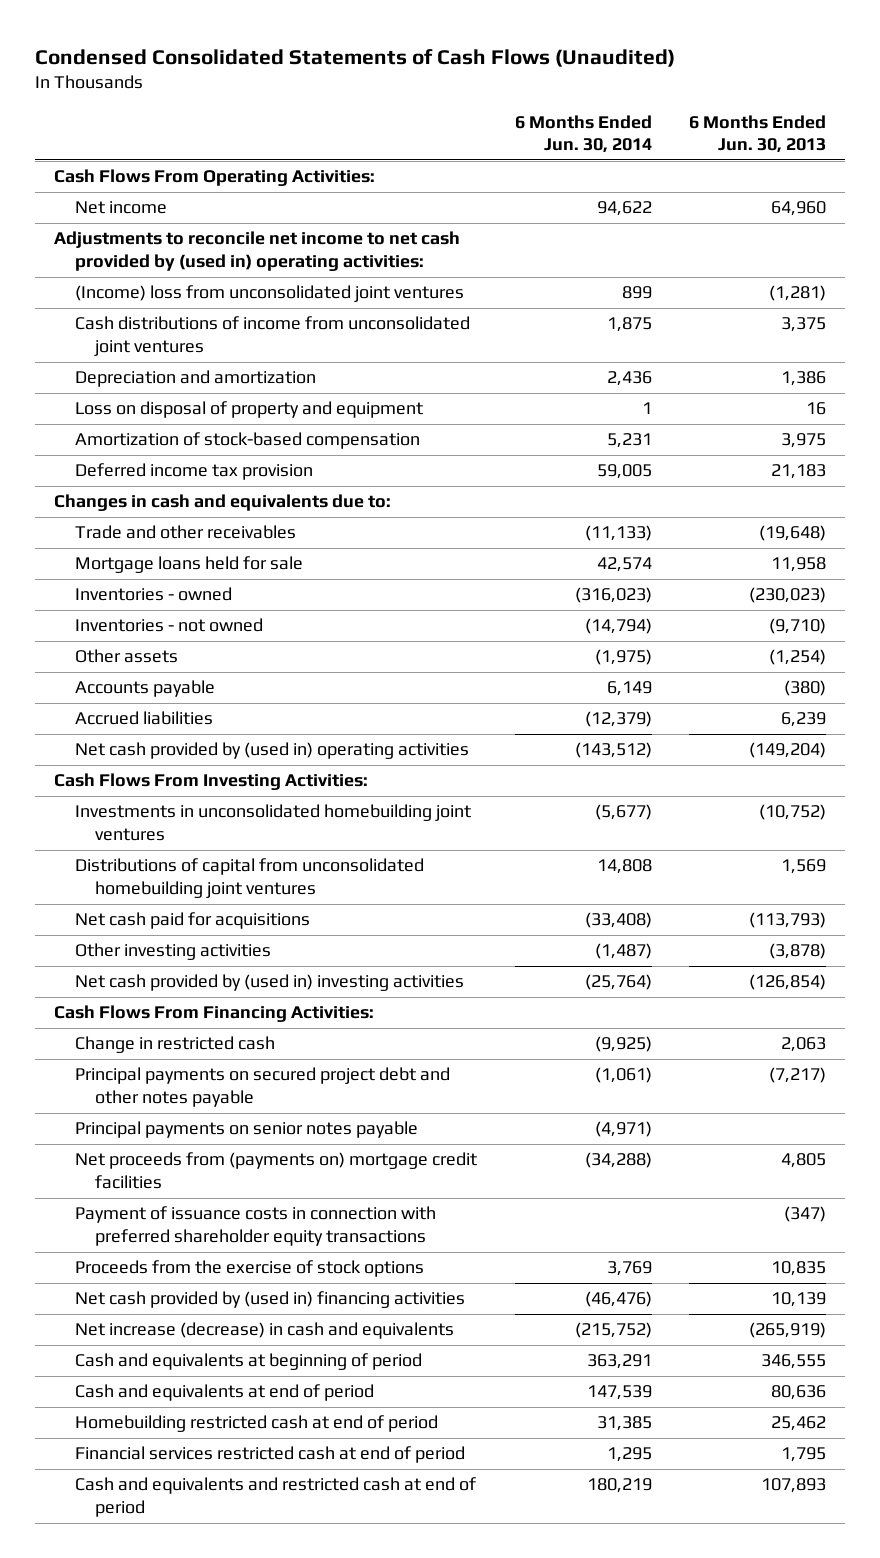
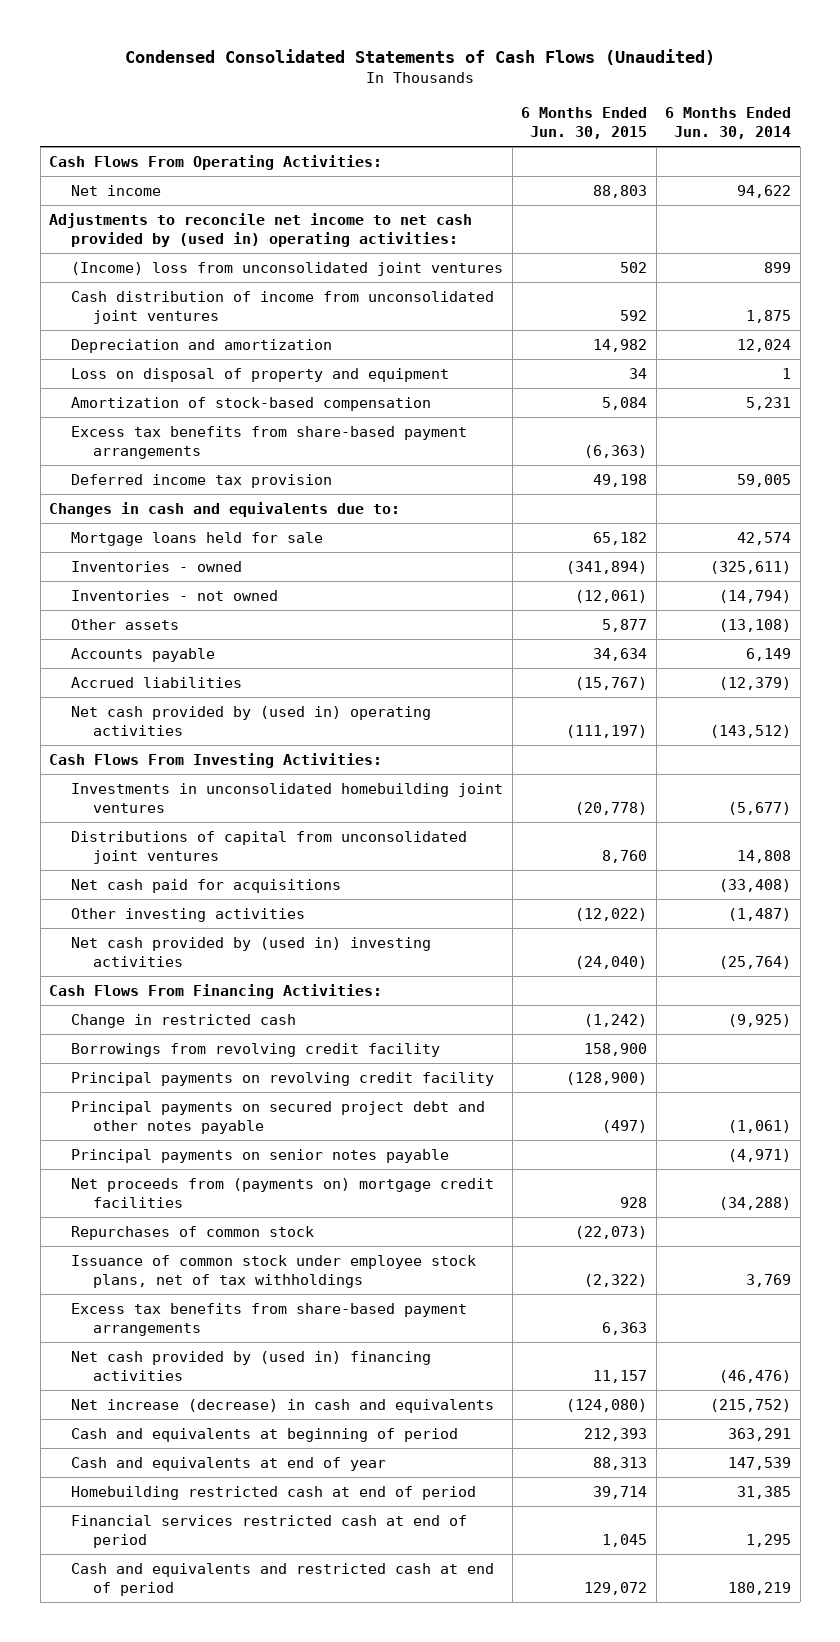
[689,114,827,154] 6 Months Ended Jun. 30, 2013 -> none
none -> [521,107,648,140] 6 Months Ended Jun. 30, 2015
[74,316,470,357] Cash distributions of income from unconsolidated joint ventures -> [71,291,495,324] Cash distribution of income from unconsolidated joint ventures
[606,371,652,387] 2,436 -> [737,339,792,353] 12,024
none -> [71,426,468,459] Excess tax benefits from share-based payment arrangements
[74,525,296,540] Trade and other receivables -> none
[574,587,652,604] (316,023) -> [710,561,792,575] (325,611)
[594,649,652,666] (1,975) -> [719,619,792,633] (13,108)
[74,858,424,899] Distributions of capital from unconsolidated homebuilding joint ventures -> [71,831,468,864] Distributions of capital from unconsolidated joint ventures
none -> [71,1043,441,1058] Borrowings from revolving credit facility
none -> [71,1072,495,1087] Principal payments on revolving credit facility
[74,1206,436,1247] Payment of issuance costs in connection with preferred shareholder equity transactions -> none
none -> [71,1226,315,1241] Repurchases of common stock
[74,1260,424,1278] Proceeds from the exercise of stock options -> [71,1255,477,1288] Issuance of common stock under employee stock plans, net of tax withholdings
none -> [71,1303,468,1336] Excess tax benefits from share-based payment arrangements
[74,1384,374,1402] Cash and equivalents at end of period -> [71,1457,387,1472] Cash and equivalents at end of year

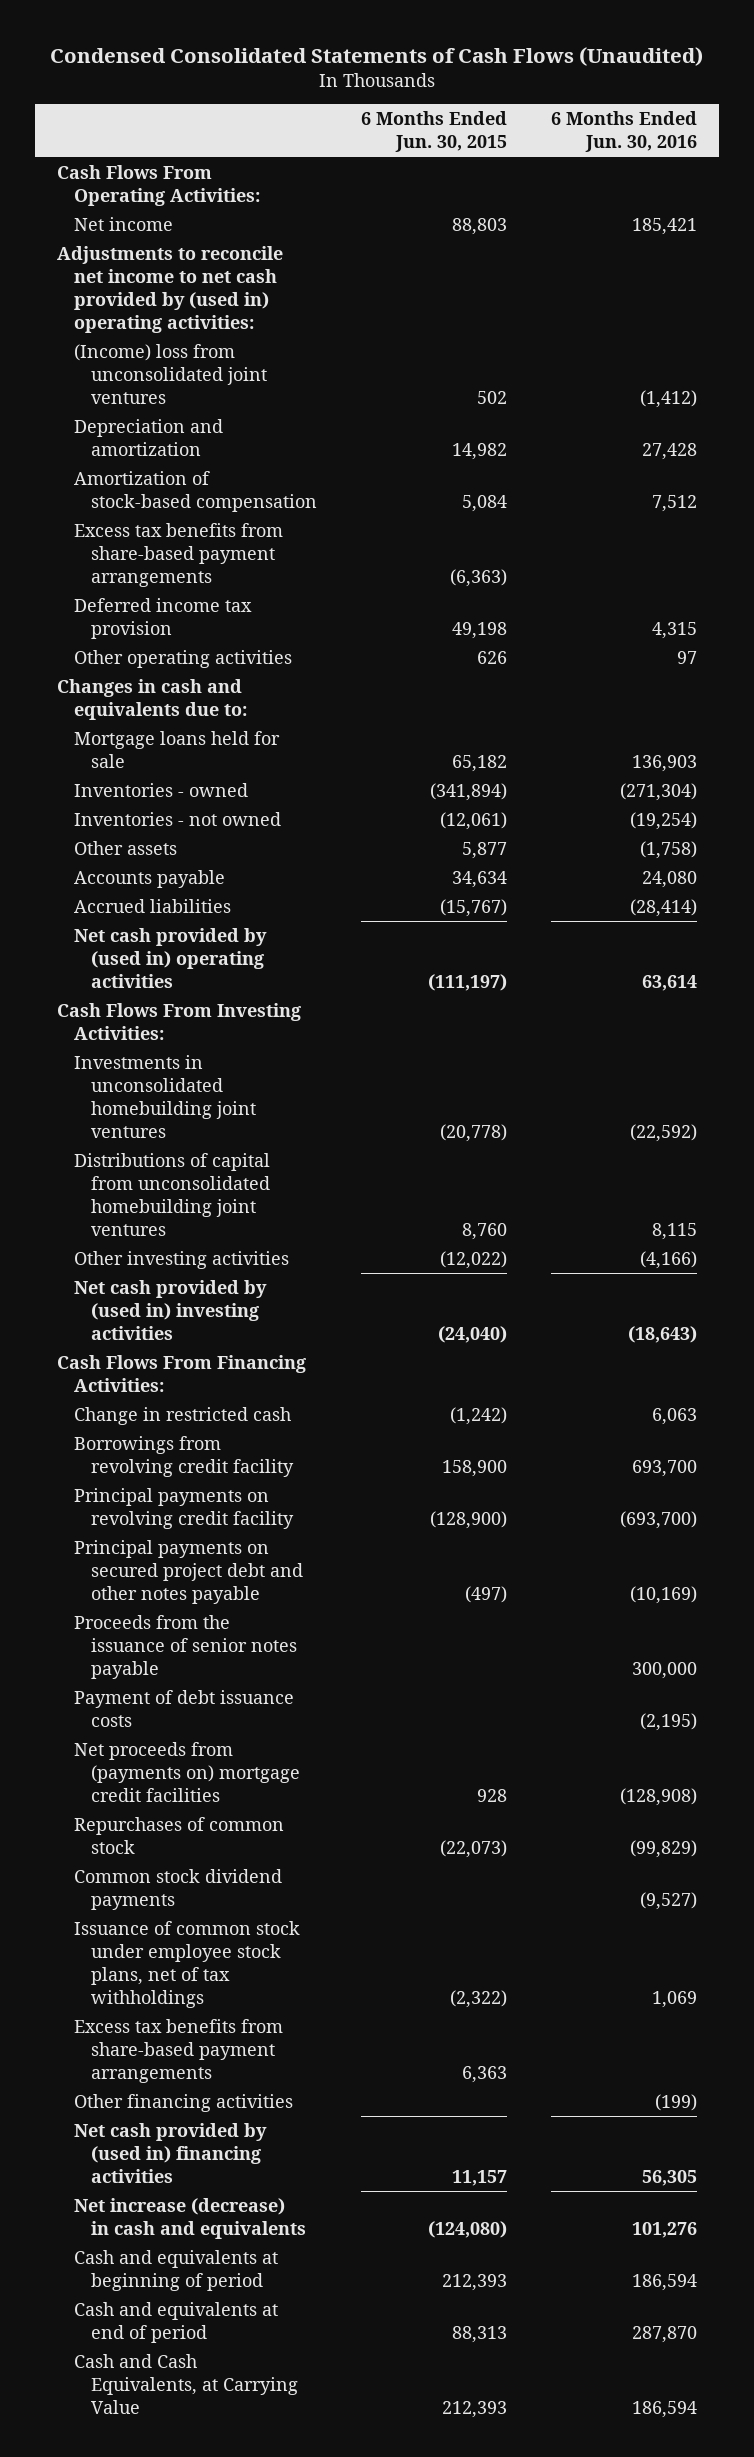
[665,107,792,140] 6 Months Ended Jun. 30, 2014 -> none
none -> [551,111,698,153] 6 Months Ended Jun. 30, 2016
[71,291,495,324] Cash distribution of income from unconsolidated joint ventures -> none
[71,368,450,383] Loss on disposal of property and equipment -> none
none -> [74,650,293,669] Other operating activities
[71,879,342,894] Net cash paid for acquisitions -> none
[71,831,468,864] Distributions of capital from unconsolidated joint ventures -> [74,1153,271,1237] Distributions of capital from unconsolidated homebuilding joint ventures
[71,1149,450,1164] Principal payments on senior notes payable -> none
none -> [74,1615,298,1680] Proceeds from the issuance of senior notes payable
none -> [74,1690,295,1728] Payment of debt issuance costs
none -> [74,1869,283,1911] Common stock dividend payments
none -> [74,2094,294,2113] Other financing activities
[71,1486,477,1501] Homebuilding restricted cash at end of period -> none
[71,1515,468,1548] Financial services restricted cash at end of period -> none
[71,1563,495,1596] Cash and equivalents and restricted cash at end of period -> none
[71,1457,387,1472] Cash and equivalents at end of year -> [74,2302,279,2344] Cash and equivalents at end of period
none -> [74,2354,299,2415] Cash and Cash Equivalents, at Carrying Value

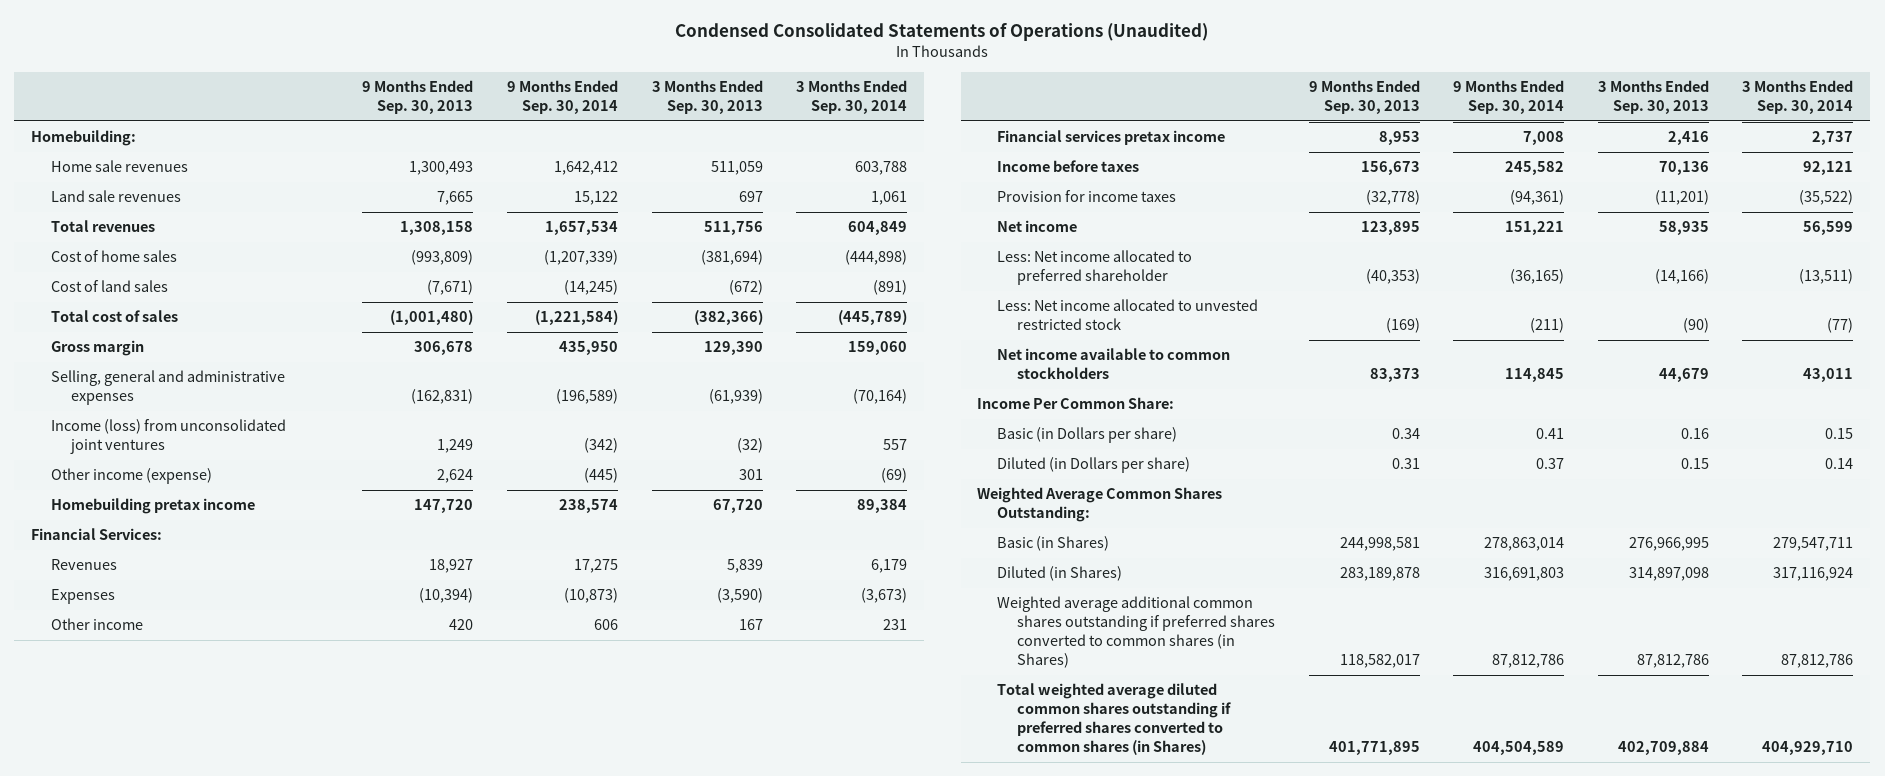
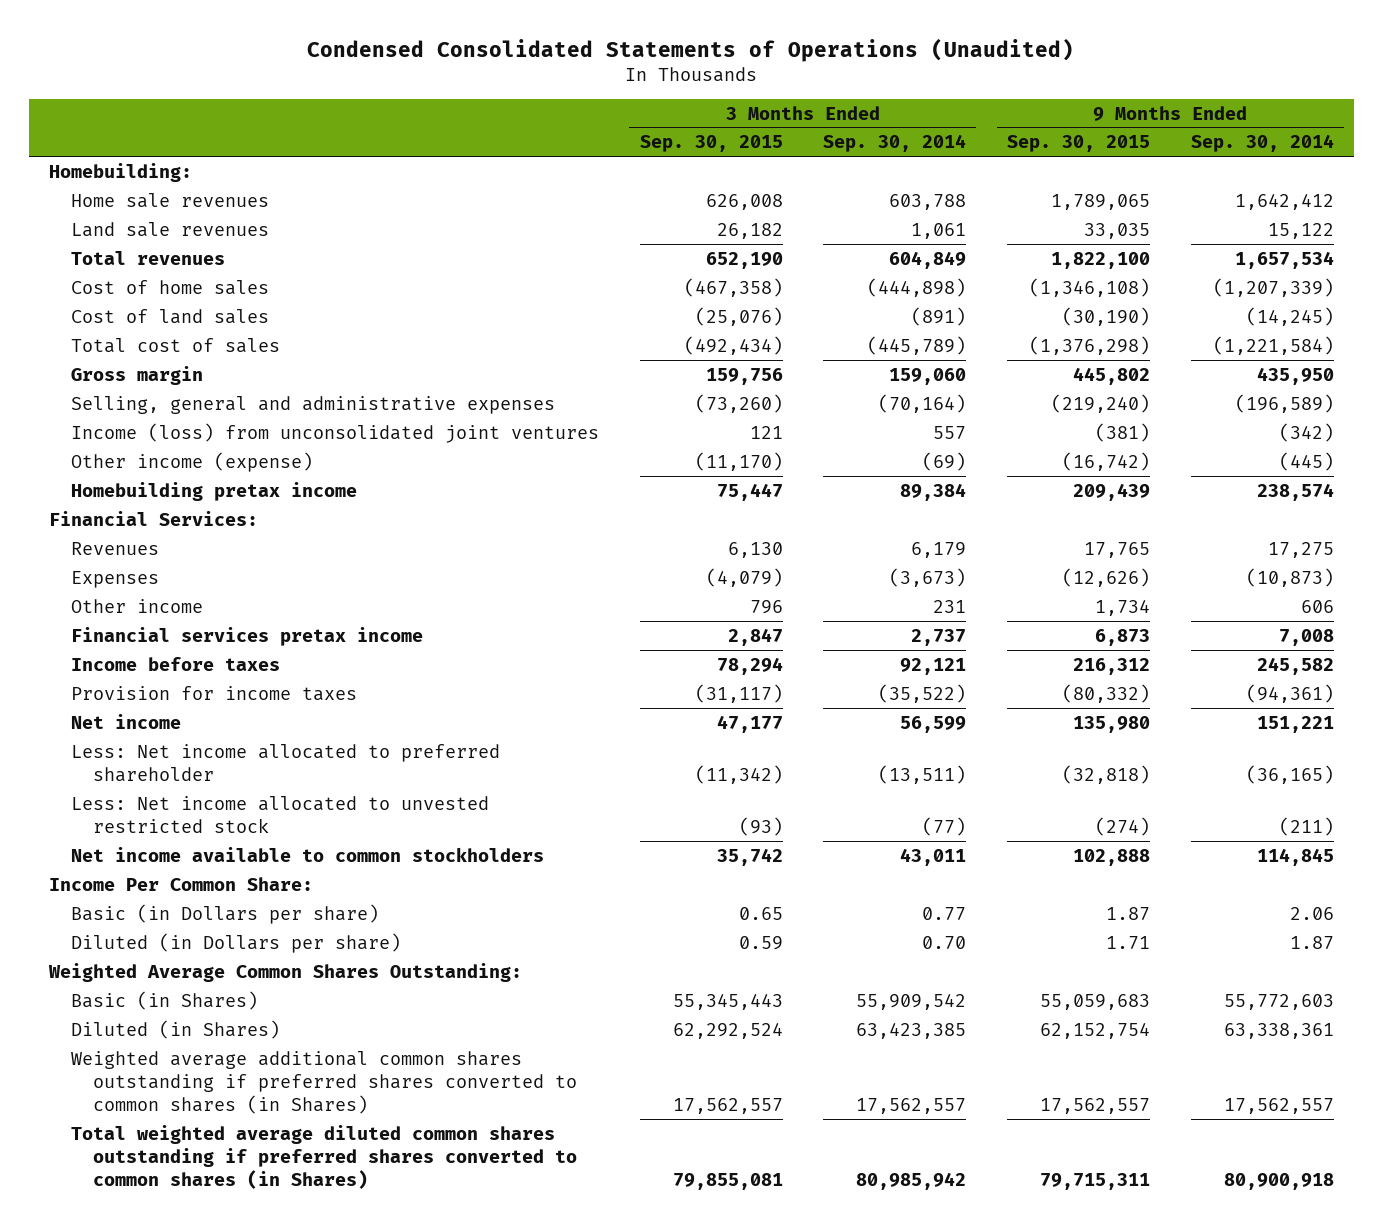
[362,80,474,115] 9 Months Ended Sep. 30, 2013 -> none
[651,80,763,115] 3 Months Ended Sep. 30, 2013 -> none
none -> [639,135,783,153] Sep. 30, 2015
none -> [1006,135,1150,153] Sep. 30, 2015
[1536,428,1565,440] 0.41 -> [1289,906,1334,920] 2.06
[1825,428,1854,440] 0.15 -> [922,906,967,920] 0.77
[1536,458,1565,470] 0.37 -> [1289,935,1334,949] 1.87
[1825,458,1854,470] 0.14 -> [922,935,967,949] 0.70
[1484,537,1565,552] 278,863,014 -> [1223,993,1334,1010] 55,772,603
[1773,537,1854,552] 279,547,711 -> [856,993,967,1010] 55,909,542
[1484,567,1565,582] 316,691,803 -> [1223,1022,1334,1039] 63,338,361
[1773,567,1854,582] 317,116,924 -> [856,1022,967,1039] 63,423,385
[1492,654,1565,669] 87,812,786 -> [1223,1097,1334,1114] 17,562,557
[1781,654,1854,669] 87,812,786 -> [856,1097,967,1114] 17,562,557
[1473,741,1565,756] 404,504,589 -> [1223,1172,1334,1190] 80,900,918
[1762,741,1854,756] 404,929,710 -> [856,1171,967,1190] 80,985,942

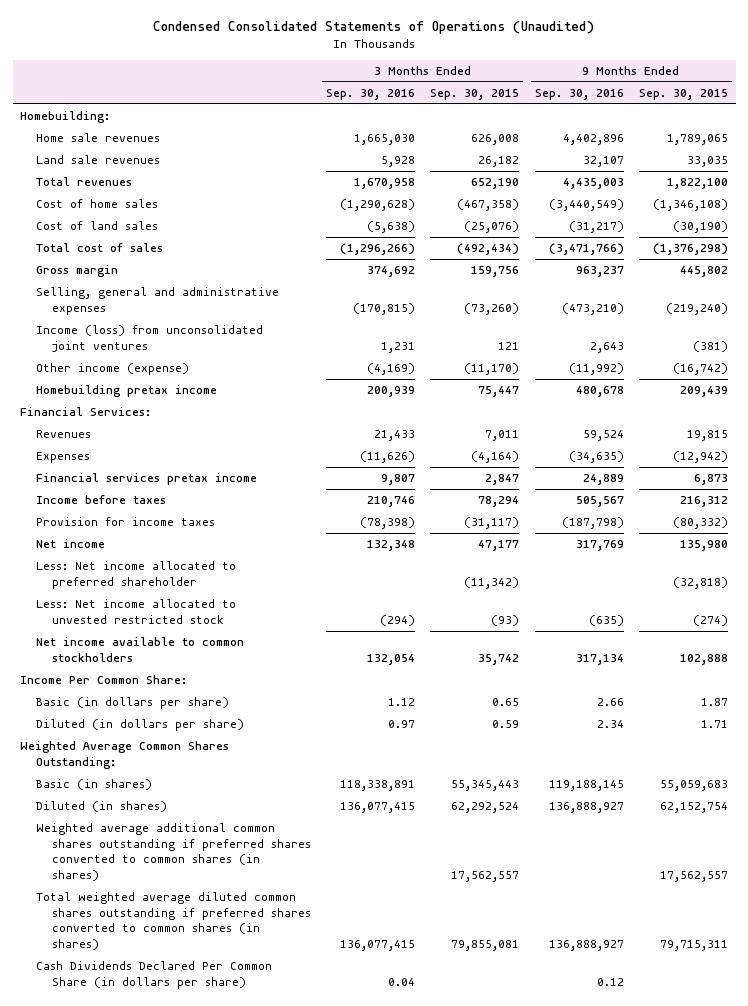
[823,134,967,153] Sep. 30, 2014 -> none
[1190,134,1334,153] Sep. 30, 2014 -> none
none -> [325,89,415,101] Sep. 30, 2016
none -> [534,89,624,101] Sep. 30, 2016
[70,598,203,613] Other income -> none
[727,541,783,558] 6,130 -> [485,430,520,442] 7,011
[1083,541,1150,558] 17,765 -> [687,430,729,442] 19,815
[705,567,783,587] (4,079) -> [471,451,520,464] (4,164)
[1061,567,1150,587] (12,626) -> [673,451,729,464] (12,942)
[70,903,379,924] Basic (in Dollars per share) -> [35,697,229,710] Basic (in dollars per share)
[70,932,401,953] Diluted (in Dollars per share) -> [35,719,244,732] Diluted (in dollars per share)
[70,990,258,1010] Basic (in Shares) -> [35,779,152,791] Basic (in shares)
[70,1019,280,1039] Diluted (in Shares) -> [35,801,167,813] Diluted (in shares)
[70,1050,577,1114] Weighted average additional common shares outstanding if preferred shares converted to common shares (in Shares) -> [35,823,311,882] Weighted average additional common shares outstanding if preferred shares converted to common shares (in shares)
[70,1124,577,1189] Total weighted average diluted common shares outstanding if preferred shares converted to common shares (in Shares) -> [35,892,311,951] Total weighted average diluted common shares outstanding if preferred shares converted to common shares (in shares)
none -> [35,961,272,989] Cash Dividends Declared Per Common Share (in dollars per share)

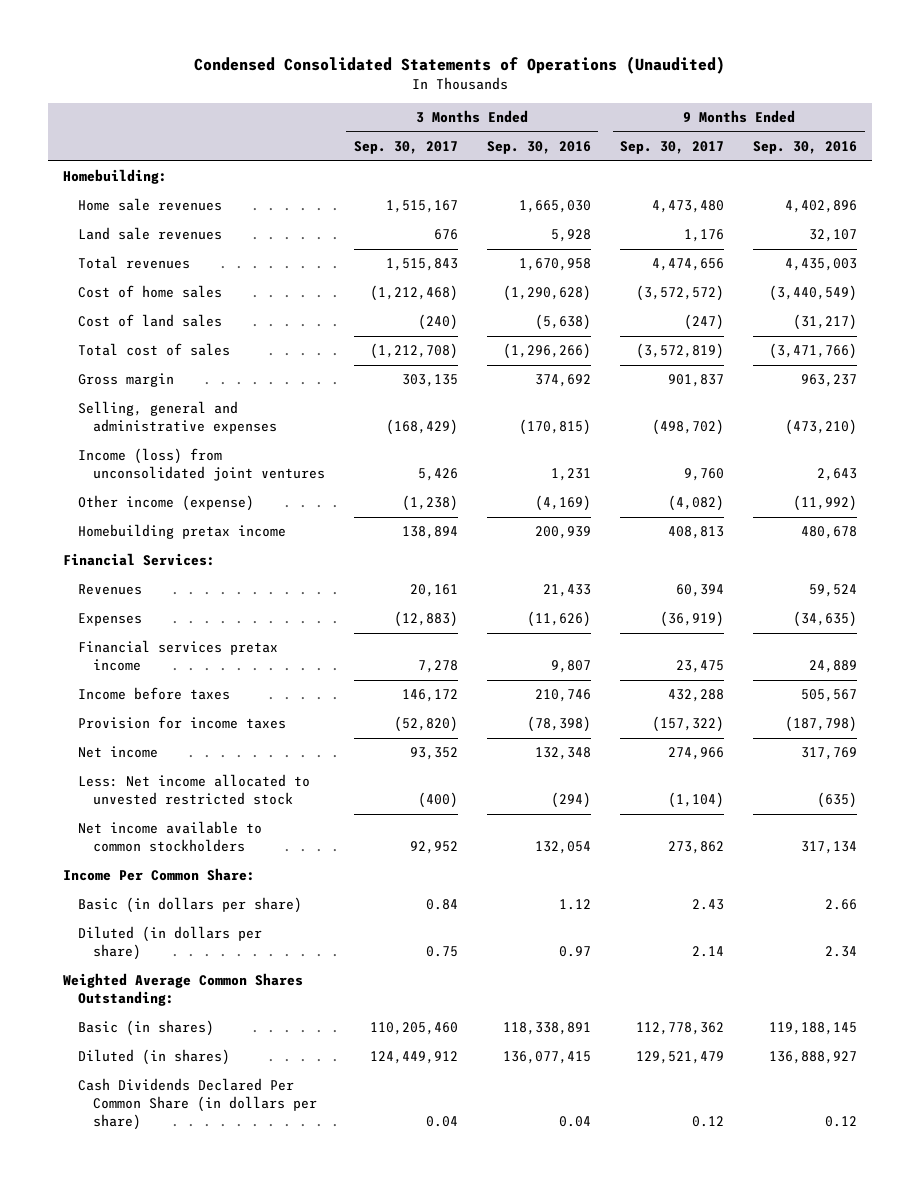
[430,89,520,101] Sep. 30, 2015 -> none
[639,89,729,101] Sep. 30, 2015 -> none
none -> [353,141,458,155] Sep. 30, 2017
none -> [620,141,725,155] Sep. 30, 2017
[35,561,236,589] Less: Net income allocated to preferred shareholder -> none
[35,823,311,882] Weighted average additional common shares outstanding if preferred shares converted to common shares (in shares) -> none
[35,892,311,951] Total weighted average diluted common shares outstanding if preferred shares converted to common shares (in shares) -> none

